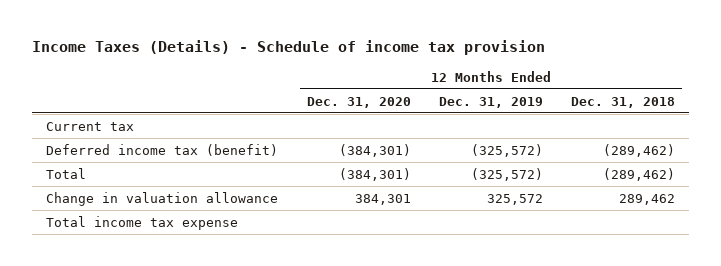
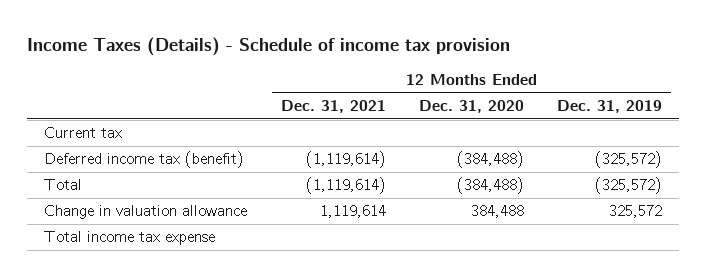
[571,96,676,108] Dec. 31, 2018 -> none
none -> [280,100,386,114] Dec. 31, 2021
[338,143,411,157] (384,301) -> [457,151,525,169] (384,488)
[338,167,411,181] (384,301) -> [457,177,525,195] (384,488)
[354,193,411,205] 384,301 -> [471,205,525,219] 384,488

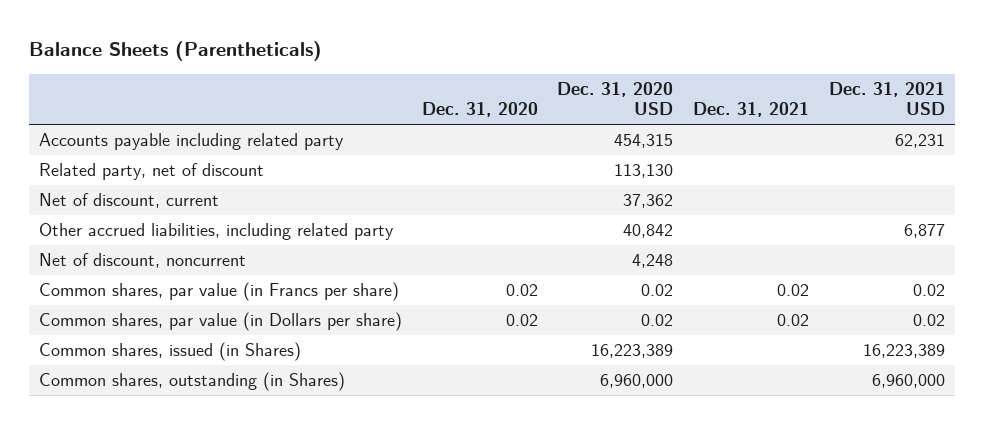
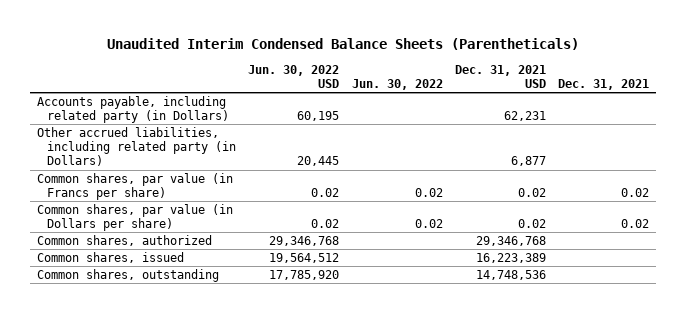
[28,41,322,62] Balance Sheets (Parentheticals) -> [106,37,579,50] Unaudited Interim Condensed Balance Sheets (Parentheticals)
[421,102,538,118] Dec. 31, 2020 -> none
[557,81,674,116] Dec. 31, 2020 USD -> none
none -> [248,64,340,88] Jun. 30, 2022 USD
none -> [351,78,443,90] Jun. 30, 2022
[38,163,264,181] Related party, net of discount -> none
[38,193,219,209] Net of discount, current -> none
[38,253,246,269] Net of discount, noncurrent -> none
[38,133,344,151] Accounts payable including related party -> [36,96,229,124] Accounts payable, including related party (in Dollars)
[38,223,394,241] Other accrued liabilities, including related party -> [36,127,236,167] Other accrued liabilities, including related party (in Dollars)
none -> [36,235,212,247] Common shares, authorized
[38,342,301,362] Common shares, issued (in Shares) -> [36,252,184,264] Common shares, issued
[38,372,345,392] Common shares, outstanding (in Shares) -> [36,269,219,283] Common shares, outstanding
[872,374,946,389] 6,960,000 -> [476,270,547,281] 14,748,536

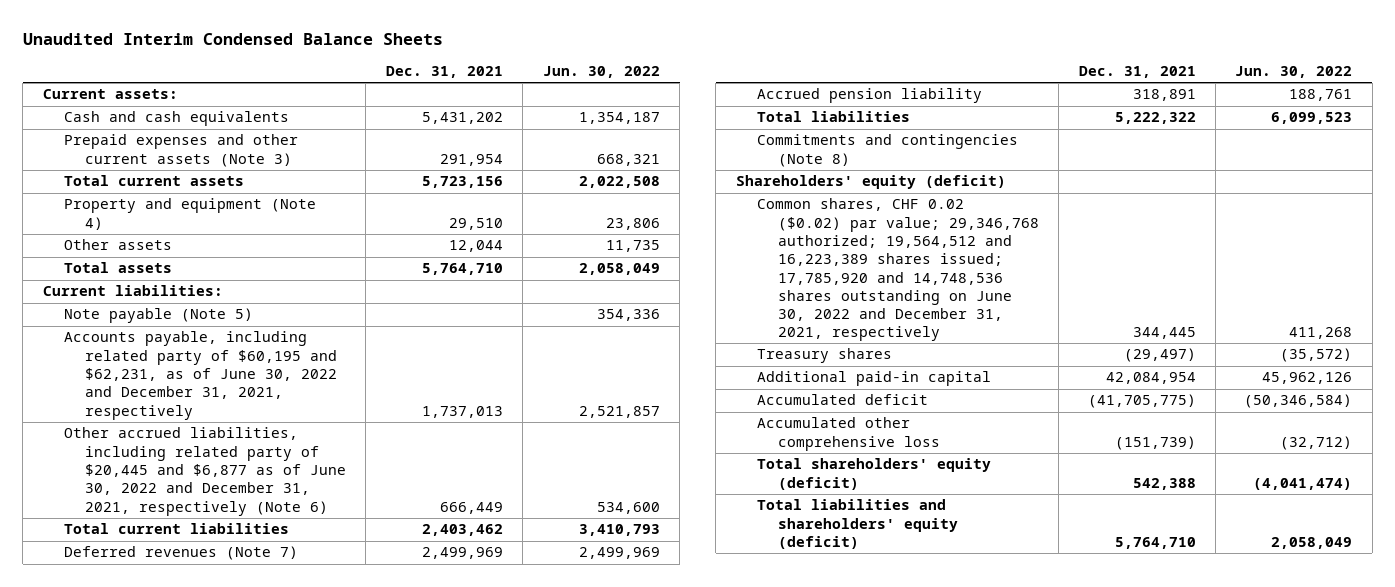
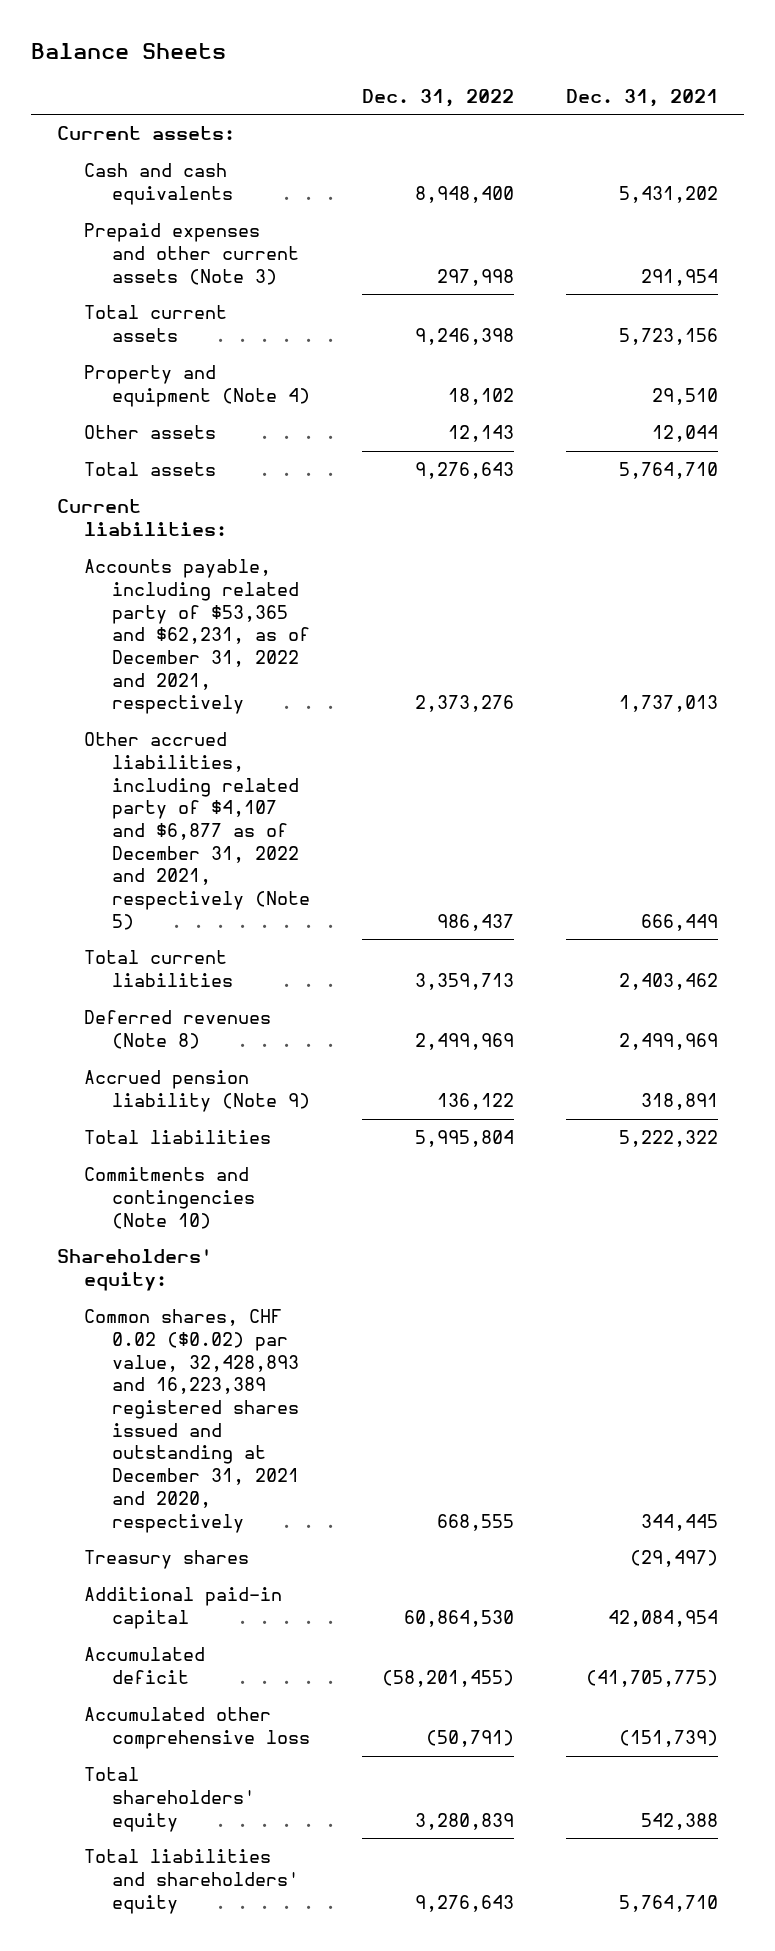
[22,33,443,46] Unaudited Interim Condensed Balance Sheets -> [30,43,226,60] Balance Sheets
[542,66,660,79] Jun. 30, 2022 -> none
none -> [361,88,514,107] Dec. 31, 2022
[63,308,253,324] Note payable (Note 5) -> none
[63,331,337,420] Accounts payable, including related party of $60,195 and $62,231, as of June 30, 2022 and December 31, 2021, respectively -> [84,559,310,715] Accounts payable, including related party of $53,365 and $62,231, as of December 31, 2022 and 2021, respectively
[63,427,346,516] Other accrued liabilities, including related party of $20,445 and $6,877 as of June 30, 2022 and December 31, 2021, respectively (Note 6) -> [84,732,310,930] Other accrued liabilities, including related party of $4,107 and $6,877 as of December 31, 2022 and 2021, respectively (Note 5)
[63,546,298,561] Deferred revenues (Note 7) -> [84,1010,272,1050] Deferred revenues (Note 8)
[756,88,982,104] Accrued pension liability -> [84,1070,310,1113] Accrued pension liability (Note 9)
[756,134,1018,167] Commitments and contingencies (Note 8) -> [84,1167,255,1229] Commitments and contingencies (Note 10)
[735,175,1006,190] Shareholders' equity (deficit) -> [56,1249,212,1292] Shareholders' equity:
[756,198,1039,342] Common shares, CHF 0.02 ($0.02) par value; 29,346,768 authorized; 19,564,512 and 16,223,389 shares issued; 17,785,920 and 14,748,536 shares outstanding on June 30, 2022 and December 31, 2021, respectively -> [84,1309,299,1533] Common shares, CHF 0.02 ($0.02) par value, 32,428,893 and 16,223,389 registered shares issued and outstanding at December 31, 2021 and 2020, respectively
[756,458,991,490] Total shareholders' equity (deficit) -> [84,1767,255,1832] Total shareholders' equity
[756,499,958,550] Total liabilities and shareholders' equity (deficit) -> [84,1849,299,1914] Total liabilities and shareholders' equity

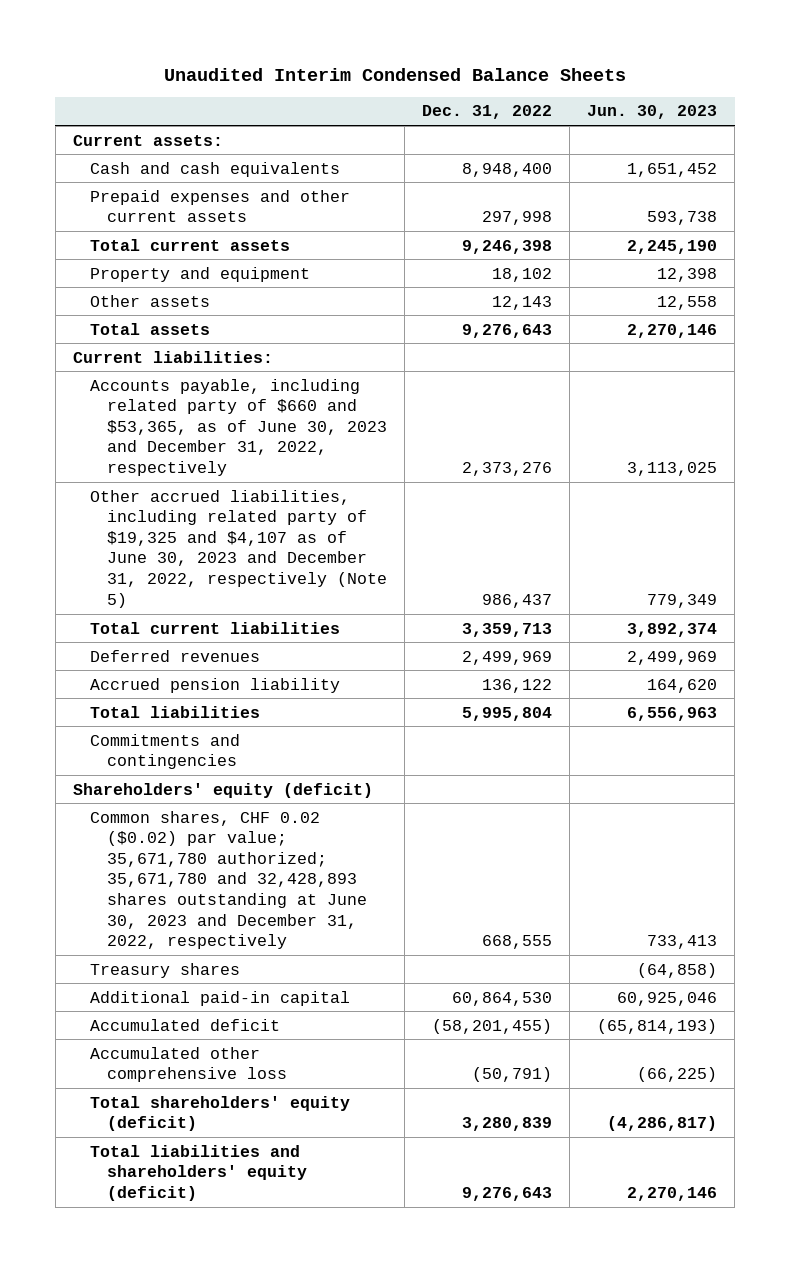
[30,43,226,60] Balance Sheets -> [164,67,627,81] Unaudited Interim Condensed Balance Sheets
[565,88,718,107] Dec. 31, 2021 -> none
none -> [587,105,718,120] Jun. 30, 2023
[84,223,299,285] Prepaid expenses and other current assets (Note 3) -> [89,189,350,223] Prepaid expenses and other current assets
[84,365,310,408] Property and equipment (Note 4) -> [89,266,310,282] Property and equipment
[84,559,310,715] Accounts payable, including related party of $53,365 and $62,231, as of December 31, 2022 and 2021, respectively -> [89,378,387,477] Accounts payable, including related party of $660 and $53,365, as of June 30, 2023 and December 31, 2022, respectively
[84,732,310,930] Other accrued liabilities, including related party of $4,107 and $6,877 as of December 31, 2022 and 2021, respectively (Note 5) -> [89,489,387,608] Other accrued liabilities, including related party of $19,325 and $4,107 as of June 30, 2023 and December 31, 2022, respectively (Note 5)
[84,1010,272,1050] Deferred revenues (Note 8) -> [89,649,260,662] Deferred revenues
[84,1070,310,1113] Accrued pension liability (Note 9) -> [89,677,340,693] Accrued pension liability
[84,1167,255,1229] Commitments and contingencies (Note 10) -> [89,733,240,770] Commitments and contingencies
[56,1249,212,1292] Shareholders' equity: -> [72,782,373,798] Shareholders' equity (deficit)
[84,1309,299,1533] Common shares, CHF 0.02 ($0.02) par value, 32,428,893 and 16,223,389 registered shares issued and outstanding at December 31, 2021 and 2020, respectively -> [89,810,367,950] Common shares, CHF 0.02 ($0.02) par value; 35,671,780 authorized; 35,671,780 and 32,428,893 shares outstanding at June 30, 2023 and December 31, 2022, respectively
[84,1767,255,1832] Total shareholders' equity -> [89,1095,350,1132] Total shareholders' equity (deficit)
[84,1849,299,1914] Total liabilities and shareholders' equity -> [89,1144,307,1201] Total liabilities and shareholders' equity (deficit)

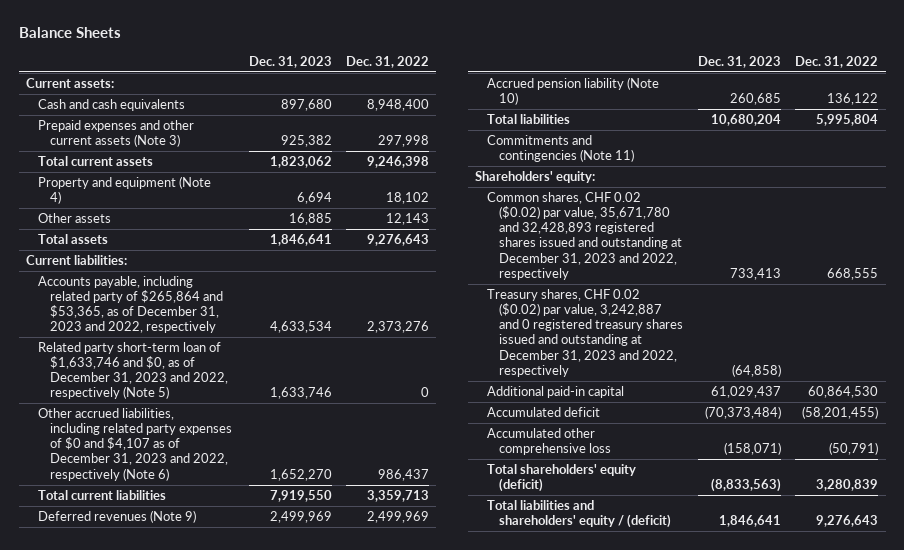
[164,67,627,81] Unaudited Interim Condensed Balance Sheets -> [18,27,121,39] Balance Sheets
[587,105,718,120] Jun. 30, 2023 -> none
none -> [248,55,332,68] Dec. 31, 2023
[89,189,350,223] Prepaid expenses and other current assets -> [37,120,194,148] Prepaid expenses and other current assets (Note 3)
[89,266,310,282] Property and equipment -> [37,176,211,205] Property and equipment (Note 4)
[89,378,387,477] Accounts payable, including related party of $660 and $53,365, as of June 30, 2023 and December 31, 2022, respectively -> [37,276,223,334] Accounts payable, including related party of $265,864 and $53,365, as of December 31, 2023 and 2022, respectively
none -> [37,342,228,400] Related party short-term loan of $1,633,746 and $0, as of December 31, 2023 and 2022, respectively (Note 5)
[89,489,387,608] Other accrued liabilities, including related party of $19,325 and $4,107 as of June 30, 2023 and December 31, 2022, respectively (Note 5) -> [37,408,232,481] Other accrued liabilities, including related party expenses of $0 and $4,107 as of December 31, 2023 and 2022, respectively (Note 6)
[89,649,260,662] Deferred revenues -> [37,510,196,524] Deferred revenues (Note 9)
[89,677,340,693] Accrued pension liability -> [487,77,660,106] Accrued pension liability (Note 10)
[89,733,240,770] Commitments and contingencies -> [487,135,635,163] Commitments and contingencies (Note 11)
[72,782,373,798] Shareholders' equity (deficit) -> [475,171,596,184] Shareholders' equity:
[89,810,367,950] Common shares, CHF 0.02 ($0.02) par value; 35,671,780 authorized; 35,671,780 and 32,428,893 shares outstanding at June 30, 2023 and December 31, 2022, respectively -> [487,192,683,280] Common shares, CHF 0.02 ($0.02) par value, 35,671,780 and 32,428,893 registered shares issued and outstanding at December 31, 2023 and 2022, respectively
[89,962,240,978] Treasury shares -> [487,289,684,377] Treasury shares, CHF 0.02 ($0.02) par value, 3,242,887 and 0 registered treasury shares issued and outstanding at December 31, 2023 and 2022, respectively
[89,1144,307,1201] Total liabilities and shareholders' equity (deficit) -> [487,500,672,529] Total liabilities and shareholders' equity / (deficit)

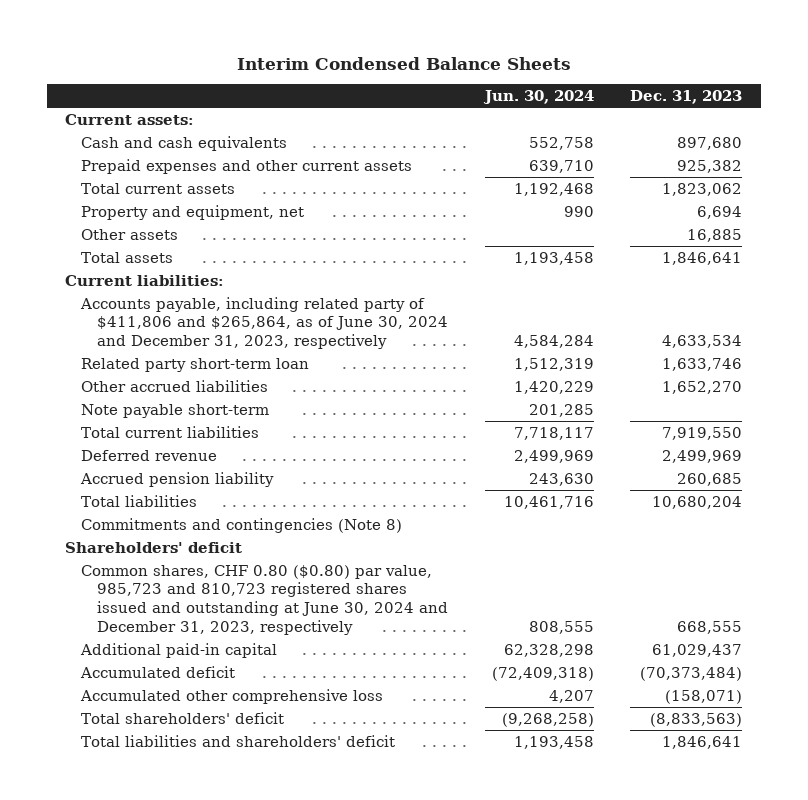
[18,27,121,39] Balance Sheets -> [236,56,571,70] Interim Condensed Balance Sheets
[346,55,430,68] Dec. 31, 2022 -> none
none -> [482,90,594,105] Jun. 30, 2024
[37,120,194,148] Prepaid expenses and other current assets (Note 3) -> [81,158,413,174] Prepaid expenses and other current assets
[37,176,211,205] Property and equipment (Note 4) -> [81,204,305,220] Property and equipment, net
[37,276,223,334] Accounts payable, including related party of $265,864 and $53,365, as of December 31, 2023 and 2022, respectively -> [80,296,449,350] Accounts payable, including related party of $411,806 and $265,864, as of June 30, 2024 and December 31, 2023, respectively
[37,342,228,400] Related party short-term loan of $1,633,746 and $0, as of December 31, 2023 and 2022, respectively (Note 5) -> [81,357,310,372] Related party short-term loan
[37,408,232,481] Other accrued liabilities, including related party expenses of $0 and $4,107 as of December 31, 2023 and 2022, respectively (Note 6) -> [81,379,269,392] Other accrued liabilities
none -> [81,403,270,418] Note payable short-term
[37,510,196,524] Deferred revenues (Note 9) -> [81,449,218,461] Deferred revenue
[487,77,660,106] Accrued pension liability (Note 10) -> [80,471,275,487] Accrued pension liability
[487,289,684,377] Treasury shares, CHF 0.02 ($0.02) par value, 3,242,887 and 0 registered treasury shares issued and outstanding at December 31, 2023 and 2022, respectively -> none
[487,135,635,163] Commitments and contingencies (Note 11) -> [81,517,403,533] Commitments and contingencies (Note 8)
[475,171,596,184] Shareholders' equity: -> [65,541,243,553] Shareholders' deficit
[487,192,683,280] Common shares, CHF 0.02 ($0.02) par value, 35,671,780 and 32,428,893 registered shares issued and outstanding at December 31, 2023 and 2022, respectively -> [81,564,449,635] Common shares, CHF 0.80 ($0.80) par value, 985,723 and 810,723 registered shares issued and outstanding at June 30, 2024 and December 31, 2023, respectively
[729,267,781,280] 733,413 -> [677,620,743,634] 668,555
[487,464,637,493] Total shareholders' equity (deficit) -> [81,711,285,724] Total shareholders' deficit
[487,500,672,529] Total liabilities and shareholders' equity / (deficit) -> [81,734,396,747] Total liabilities and shareholders' deficit

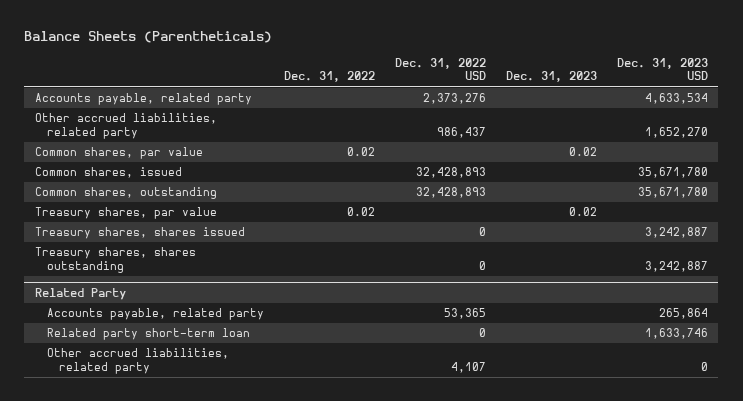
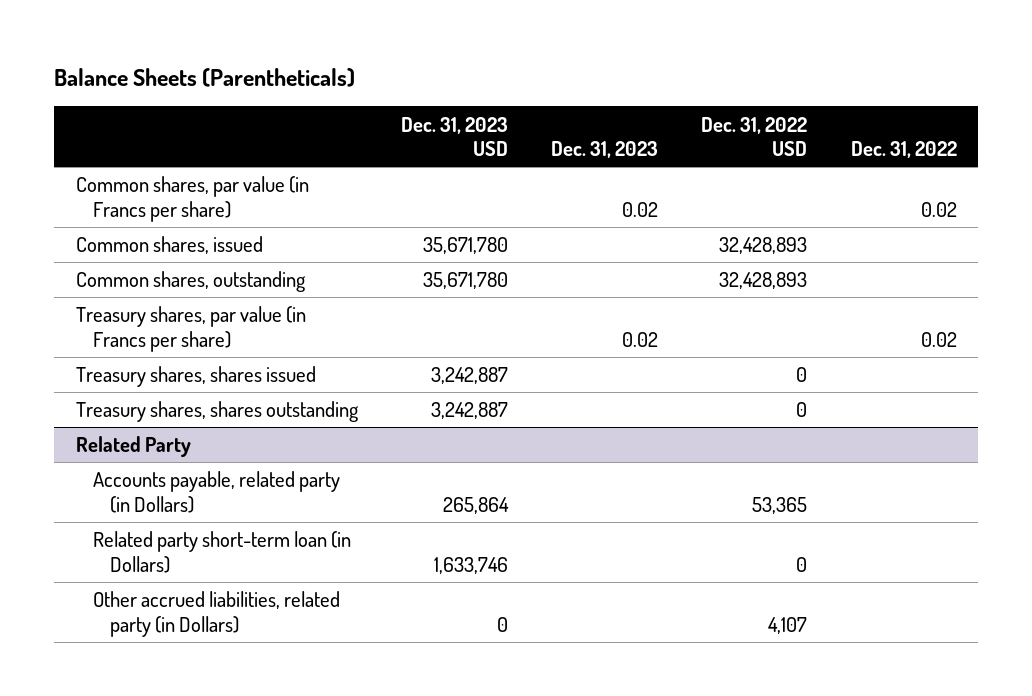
[34,93,252,106] Accounts payable, related party -> none
[34,113,217,140] Other accrued liabilities, related party -> none
[34,147,203,160] Common shares, par value -> [75,176,309,222] Common shares, par value (in Francs per share)
[34,207,217,220] Treasury shares, par value -> [75,306,306,352] Treasury shares, par value (in Francs per share)
[46,308,264,321] Accounts payable, related party -> [93,471,341,513] Accounts payable, related party (in Dollars)
[46,328,250,341] Related party short-term loan -> [93,531,352,573] Related party short-term loan (in Dollars)
[46,348,229,375] Other accrued liabilities, related party -> [93,591,341,637] Other accrued liabilities, related party (in Dollars)

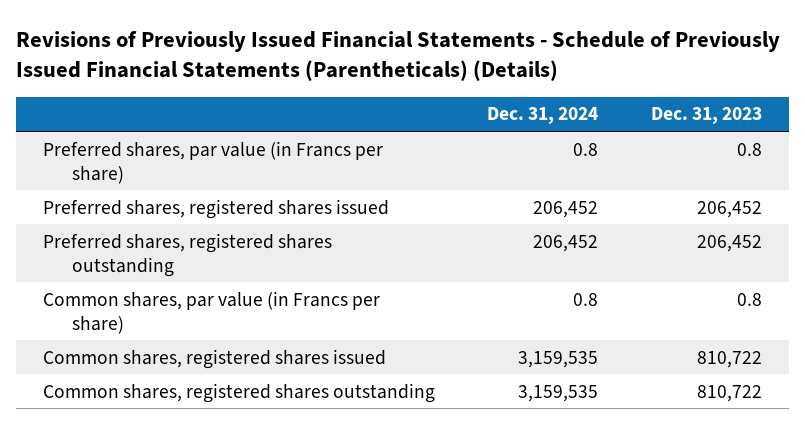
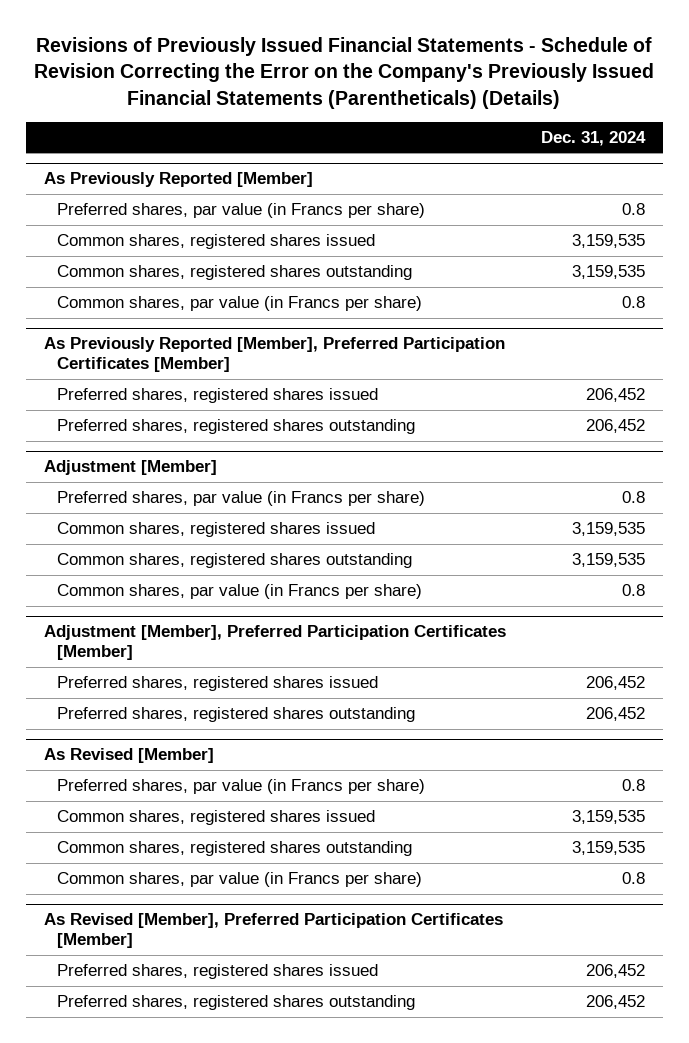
[16,30,781,82] Revisions of Previously Issued Financial Statements - Schedule of Previously Issued Financial Statements (Parentheticals) (Details) -> [34,37,655,109] Revisions of Previously Issued Financial Statements - Schedule of Revision Correcting the Error on the Company's Previously Issued Financial Statements (Parentheticals) (Details)
[651,107,763,125] Dec. 31, 2023 -> none
none -> [43,172,313,188] As Previously Reported [Member]
none -> [57,234,376,250] Common shares, registered shares issued
none -> [57,265,413,281] Common shares, registered shares outstanding
none -> [57,296,423,312] Common shares, par value (in Francs per share)
none -> [43,337,505,373] As Previously Reported [Member], Preferred Participation Certificates [Member]
none -> [43,460,217,476] Adjustment [Member]
none -> [57,491,426,507] Preferred shares, par value (in Francs per share)
none -> [57,522,376,538] Common shares, registered shares issued
none -> [57,553,413,569] Common shares, registered shares outstanding
none -> [43,625,506,661] Adjustment [Member], Preferred Participation Certificates [Member]
none -> [57,676,379,692] Preferred shares, registered shares issued
none -> [57,707,416,723] Preferred shares, registered shares outstanding
none -> [43,748,214,764] As Revised [Member]
none -> [57,779,426,795] Preferred shares, par value (in Francs per share)
none -> [57,872,423,888] Common shares, par value (in Francs per share)
none -> [43,913,503,949] As Revised [Member], Preferred Participation Certificates [Member]
none -> [57,964,379,980] Preferred shares, registered shares issued
none -> [57,995,416,1011] Preferred shares, registered shares outstanding

